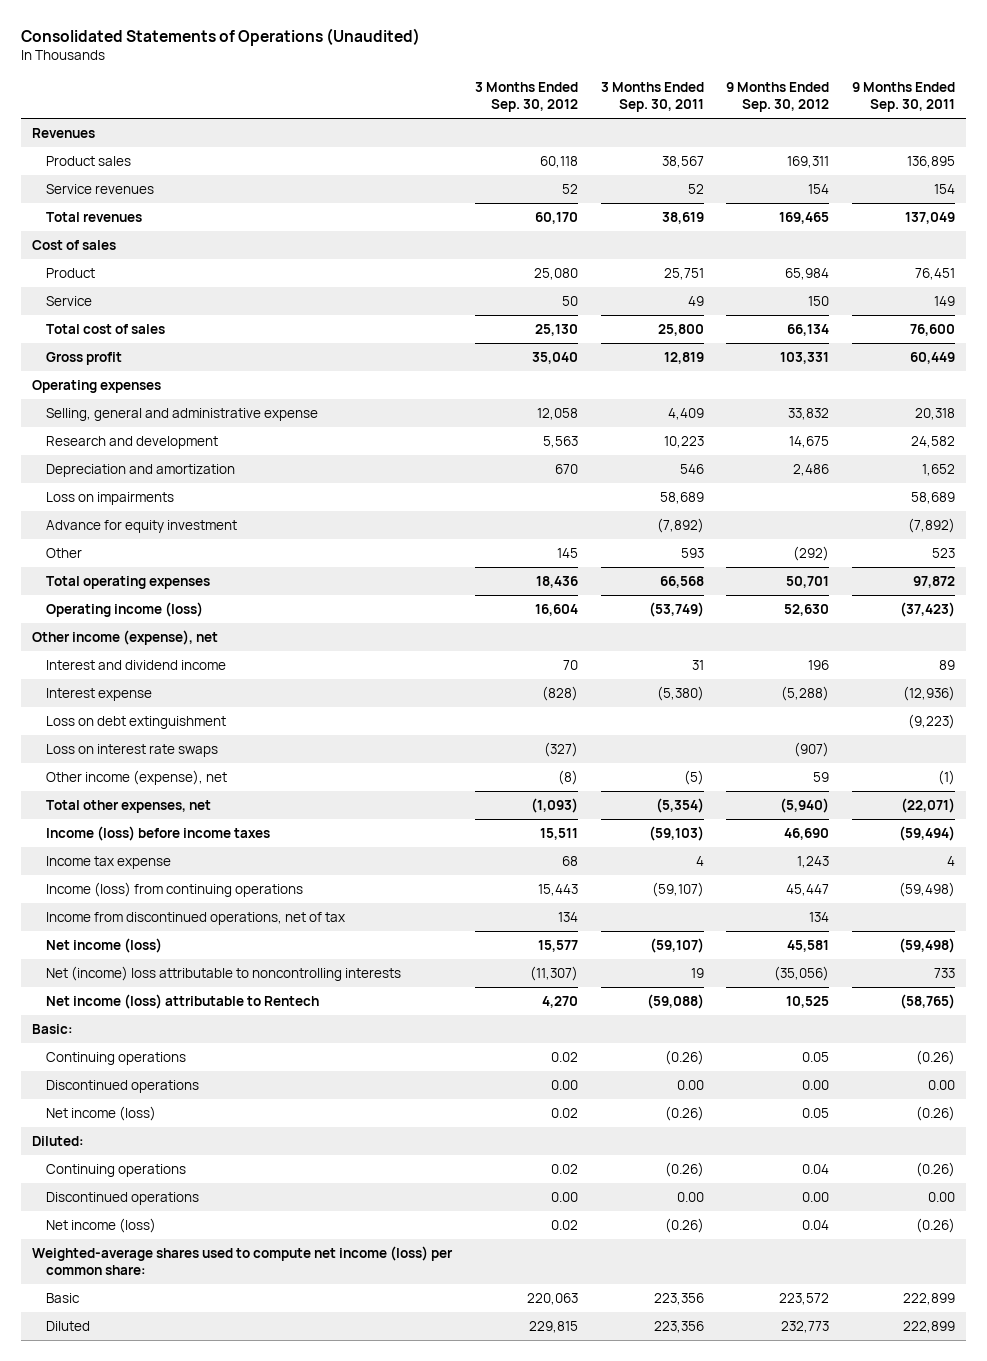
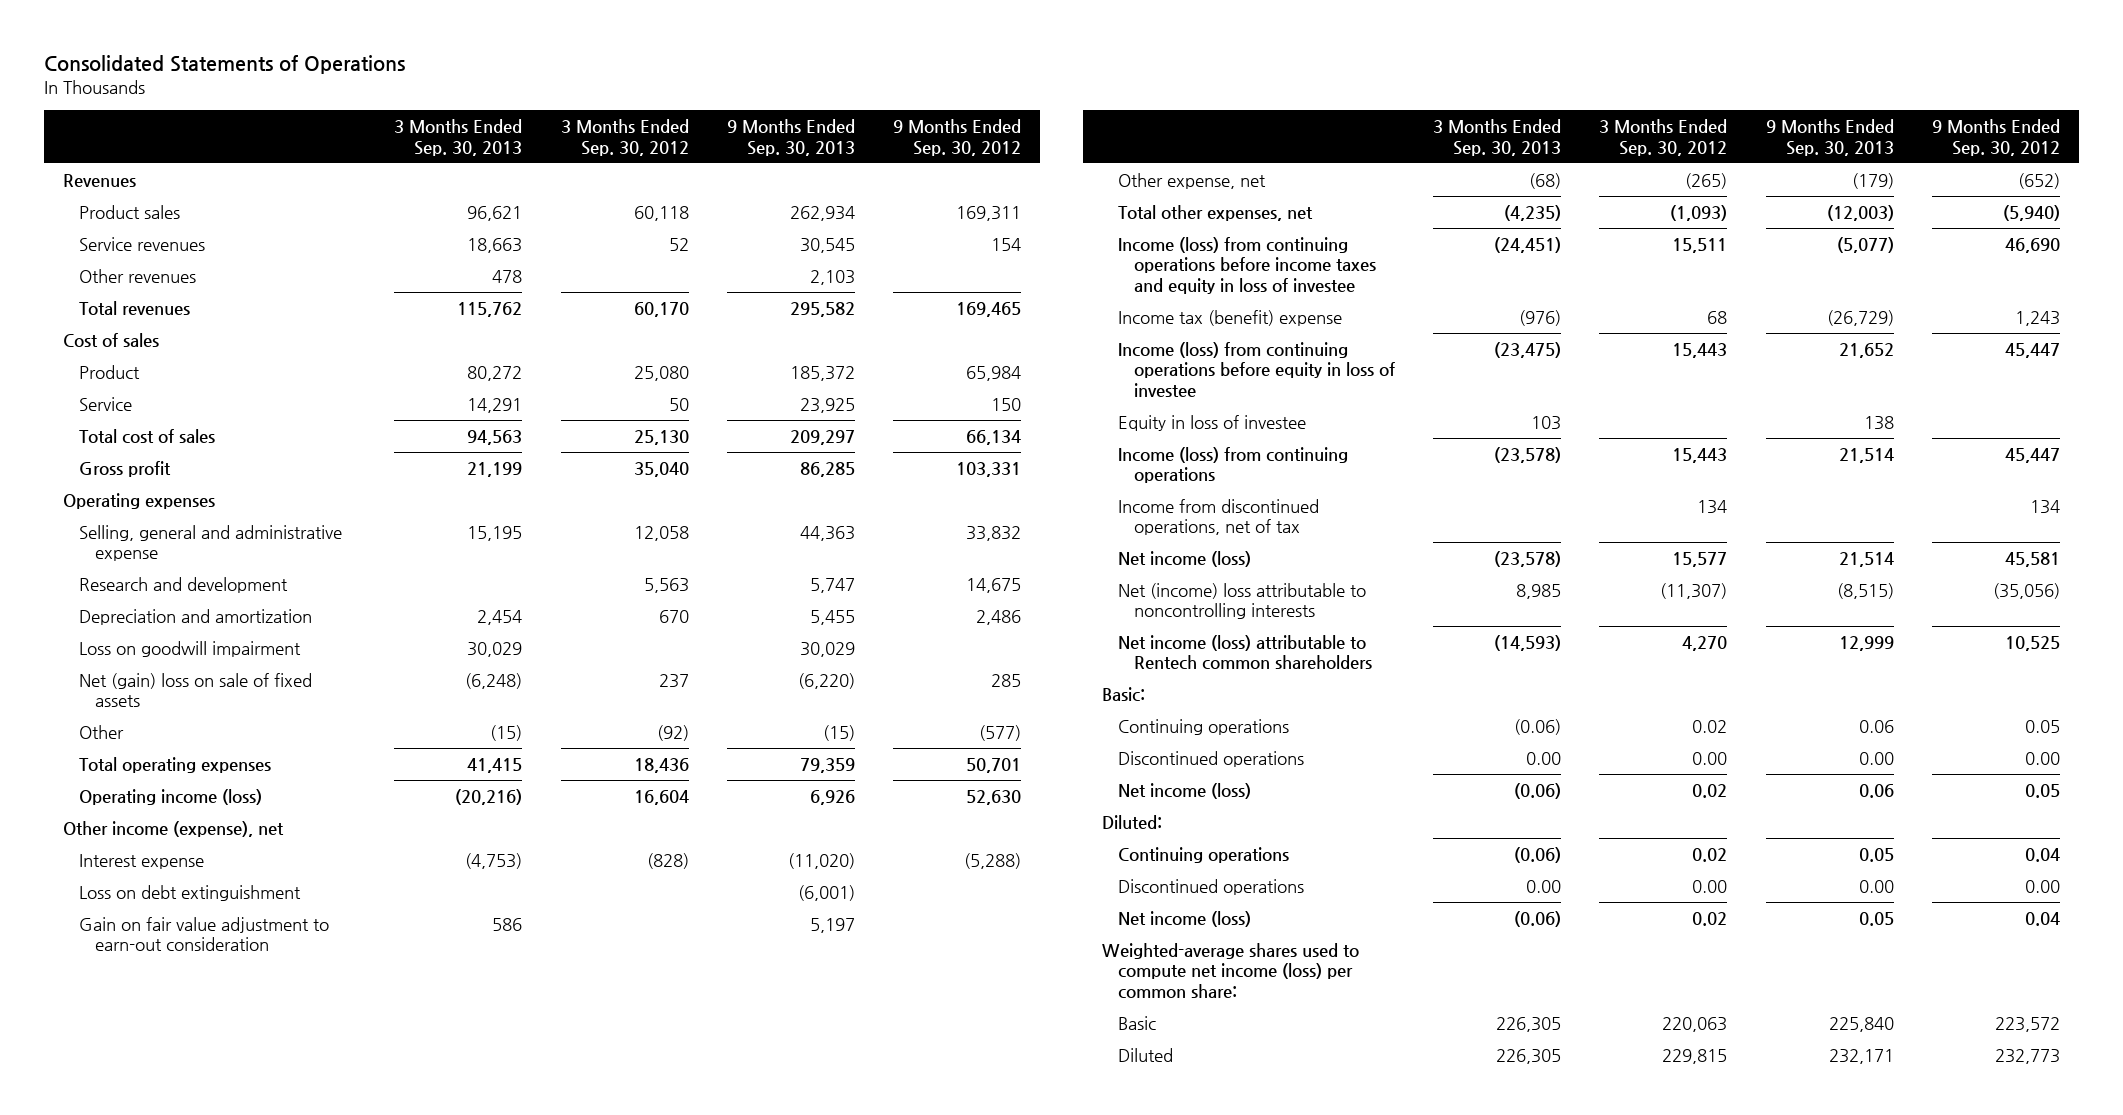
[21,27,421,46] Consolidated Statements of Operations (Unaudited) -> [43,55,405,75] Consolidated Statements of Operations
[600,82,704,113] 3 Months Ended Sep. 30, 2011 -> none
[851,82,955,113] 9 Months Ended Sep. 30, 2011 -> none
none -> [394,119,523,156] 3 Months Ended Sep. 30, 2013
none -> [726,119,855,156] 9 Months Ended Sep. 30, 2013
none -> [79,268,197,283] Other revenues
[45,519,237,533] Advance for equity investment -> none
[45,491,174,505] Loss on impairments -> [79,640,302,657] Loss on goodwill impairment
none -> [79,672,313,708] Net (gain) loss on sale of fixed assets
[556,547,578,558] 145 -> [656,724,689,741] (92)
[793,545,830,561] (292) -> [979,724,1022,741] (577)
[45,659,226,670] Interest and dividend income -> none
[45,743,218,757] Loss on interest rate swaps -> none
none -> [79,916,330,952] Gain on fair value adjustment to earn-out consideration
[45,769,227,785] Other income (expense), net -> [1117,172,1266,189] Other expense, net
[557,769,578,785] (8) -> [1685,172,1728,189] (265)
[813,771,830,782] 59 -> [2017,172,2060,189] (652)
[45,825,270,841] Income (loss) before income taxes -> [1117,236,1376,294] Income (loss) from continuing operations before income taxes and equity in loss of investee
[45,855,171,869] Income tax expense -> [1117,309,1342,326] Income tax (benefit) expense
none -> [1117,341,1395,397] Income (loss) from continuing operations before equity in loss of investee
none -> [1117,414,1306,431] Equity in loss of investee
[45,993,319,1009] Net income (loss) attributable to Rentech -> [1117,634,1372,671] Net income (loss) attributable to Rentech common shareholders

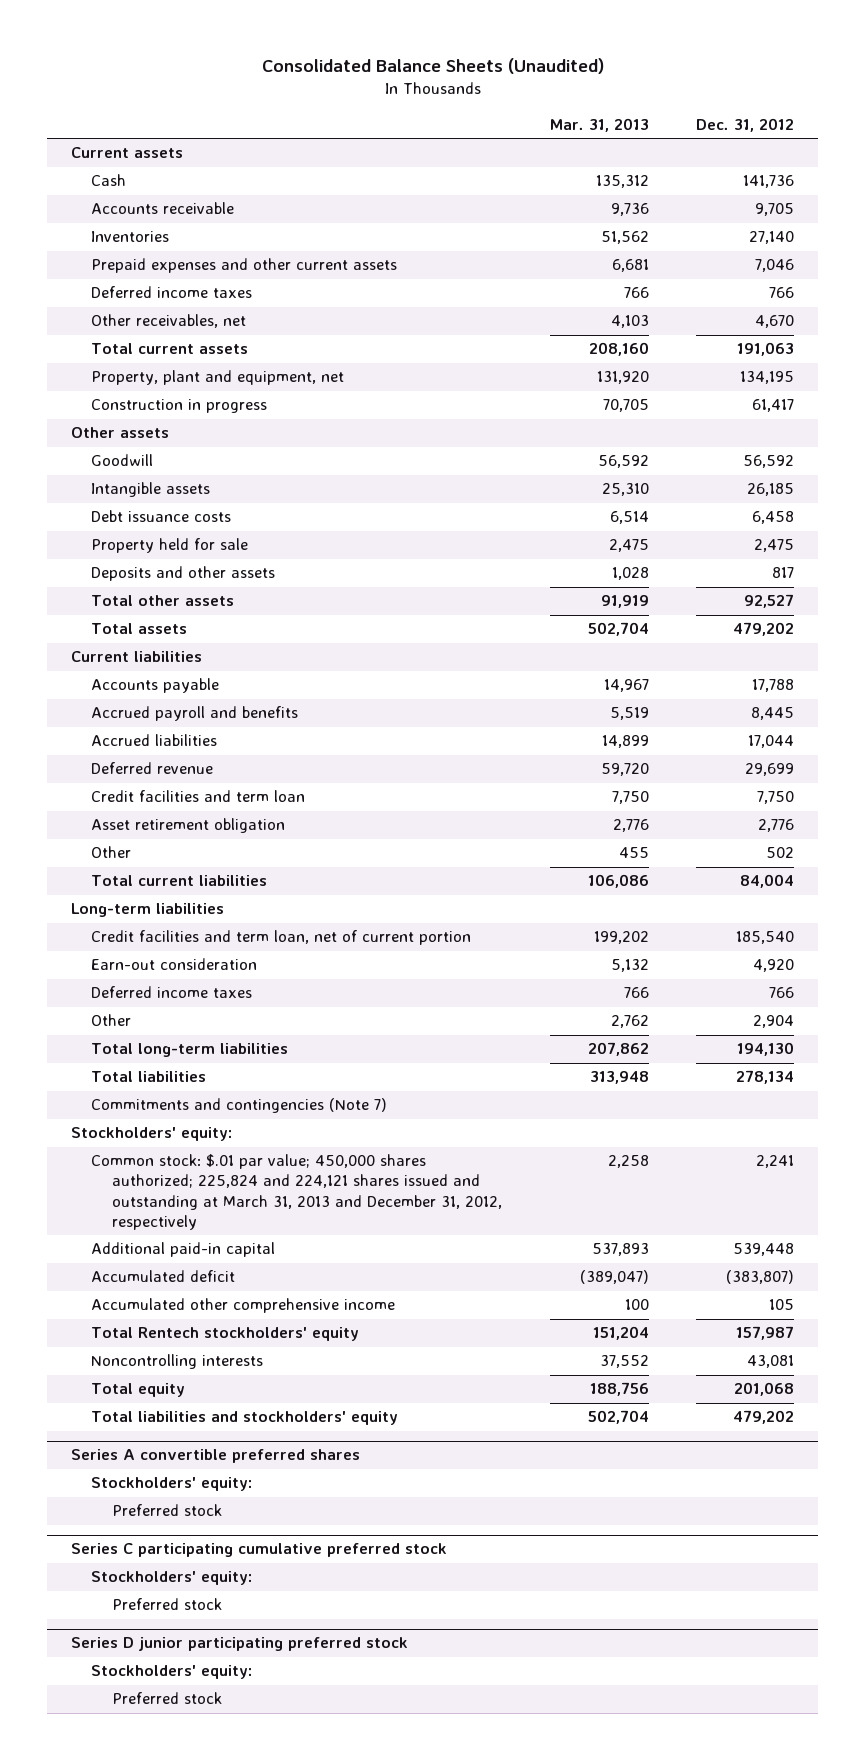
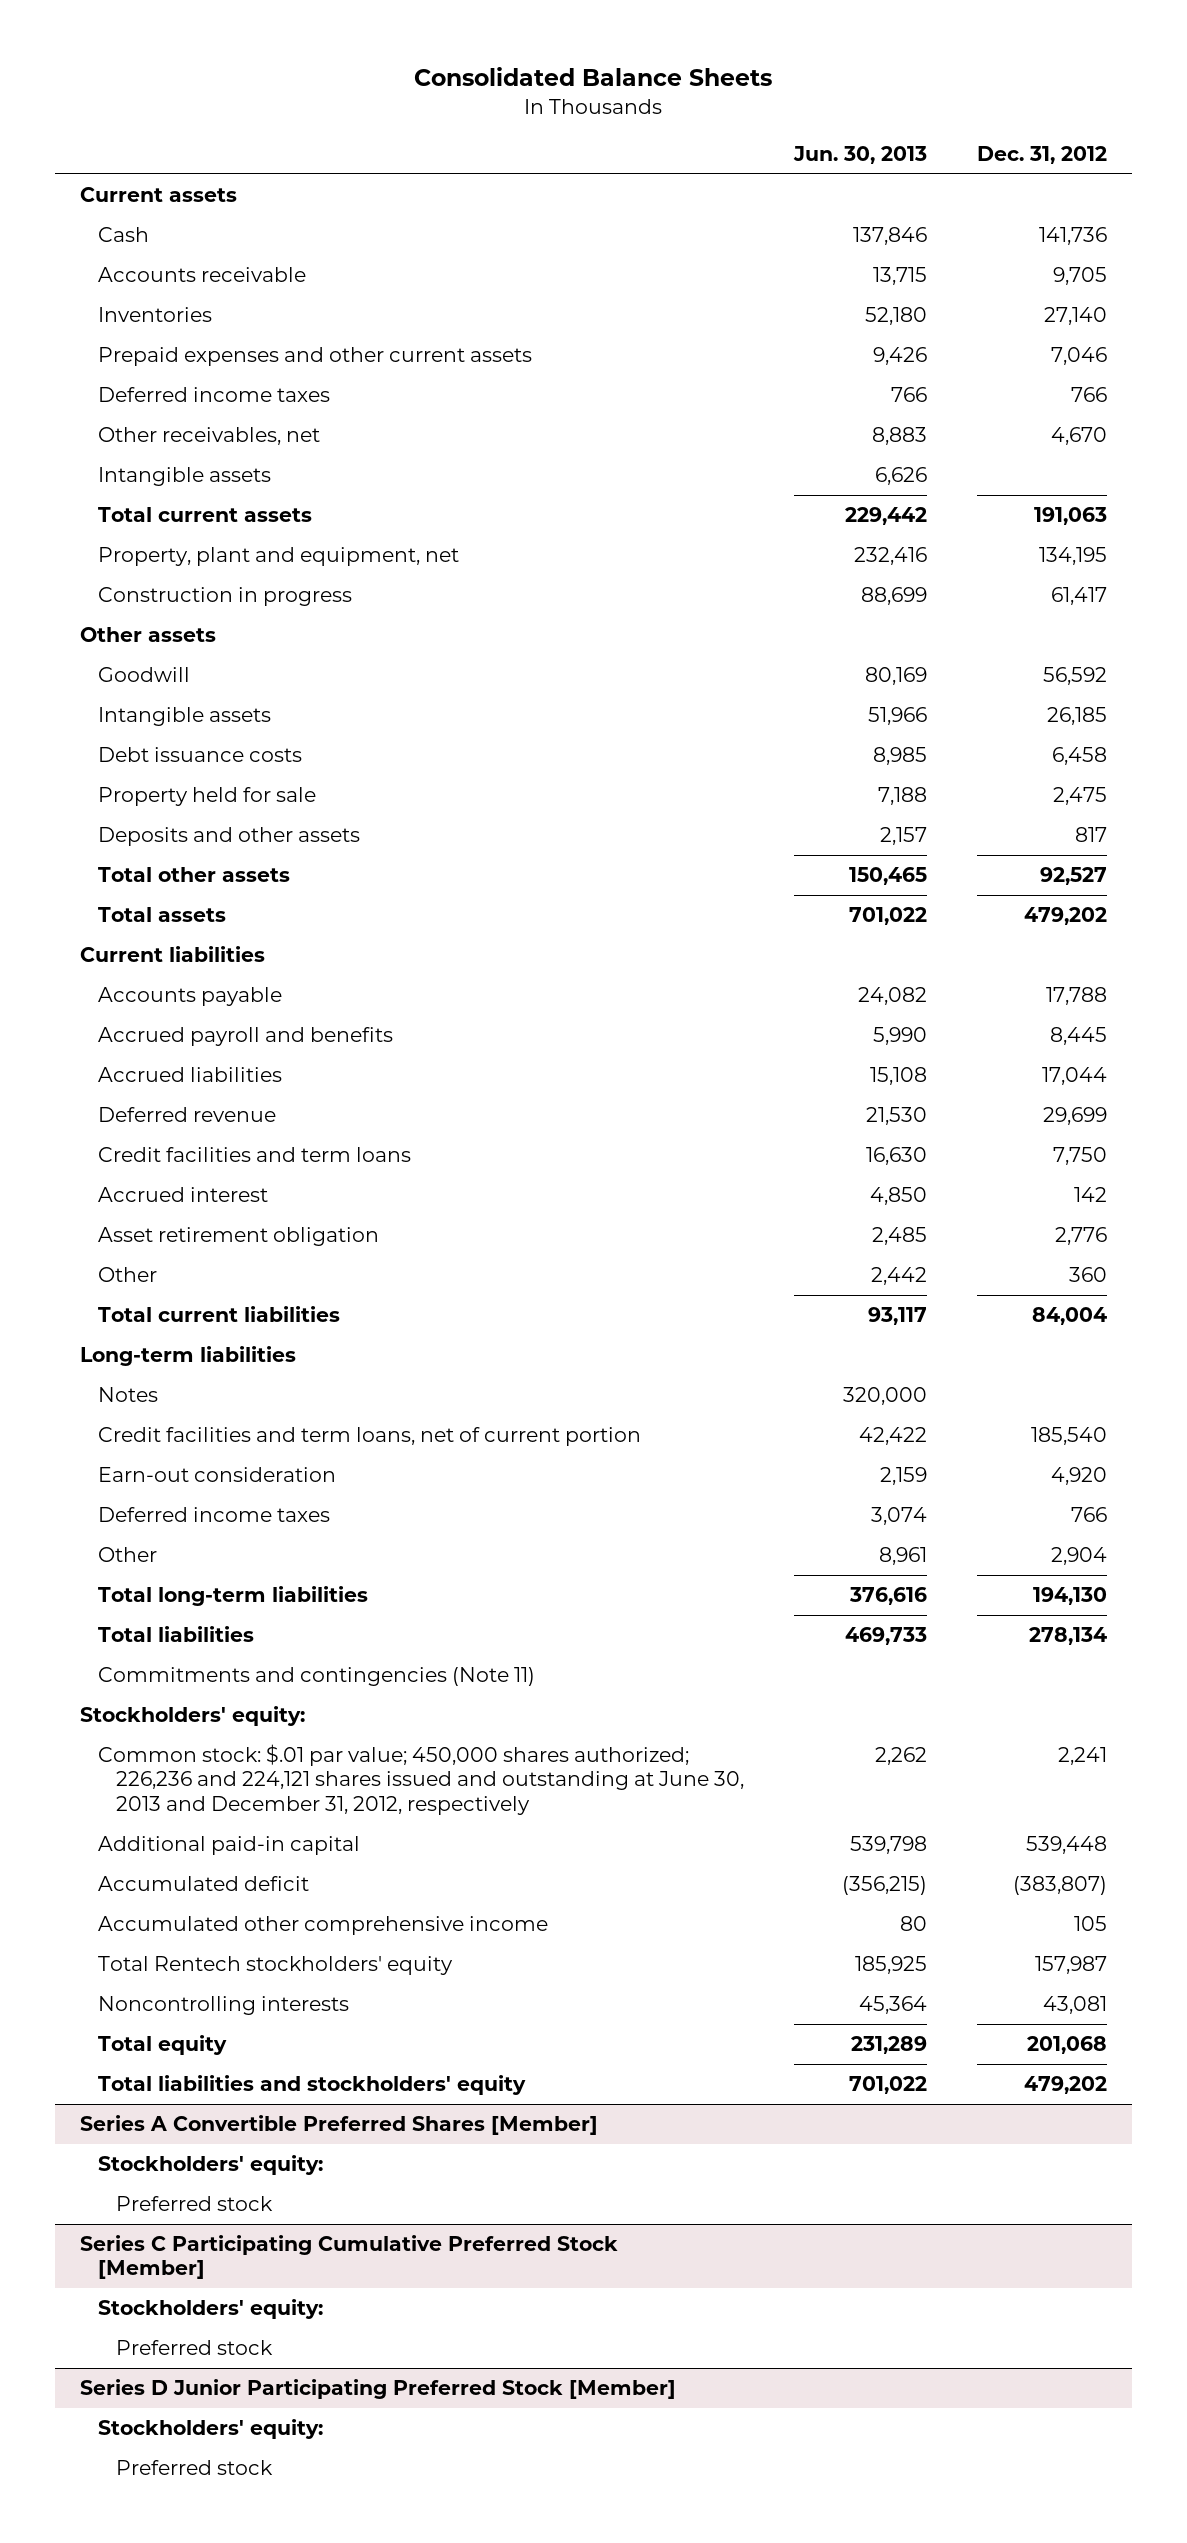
[261,58,604,75] Consolidated Balance Sheets (Unaudited) -> [414,67,773,87] Consolidated Balance Sheets
[549,117,649,132] Mar. 31, 2013 -> none
none -> [793,146,928,165] Jun. 30, 2013
none -> [97,466,271,486] Intangible assets
[91,790,306,803] Credit facilities and term loan -> [97,1146,411,1162] Credit facilities and term loans
none -> [97,1186,268,1202] Accrued interest
[766,847,795,859] 502 -> [1069,1266,1108,1282] 360
none -> [97,1386,158,1402] Notes
[91,930,472,946] Credit facilities and term loan, net of current portion -> [97,1426,641,1446] Credit facilities and term loans, net of current portion
[91,1098,388,1114] Commitments and contingencies (Note 7) -> [97,1666,535,1686] Commitments and contingencies (Note 11)
[91,1154,502,1230] Common stock: $.01 par value; 450,000 shares authorized; 225,824 and 224,121 shares issued and outstanding at March 31, 2013 and December 31, 2012, respectively -> [97,1743,745,1815] Common stock: $.01 par value; 450,000 shares authorized; 226,236 and 224,121 shares issued and outstanding at June 30, 2013 and December 31, 2012, respectively
[70,1449,360,1464] Series A convertible preferred shares -> [79,2114,598,2135] Series A Convertible Preferred Shares [Member]
[70,1543,447,1558] Series C participating cumulative preferred stock -> [79,2234,618,2280] Series C Participating Cumulative Preferred Stock [Member]
[70,1637,408,1652] Series D junior participating preferred stock -> [79,2378,676,2399] Series D Junior Participating Preferred Stock [Member]

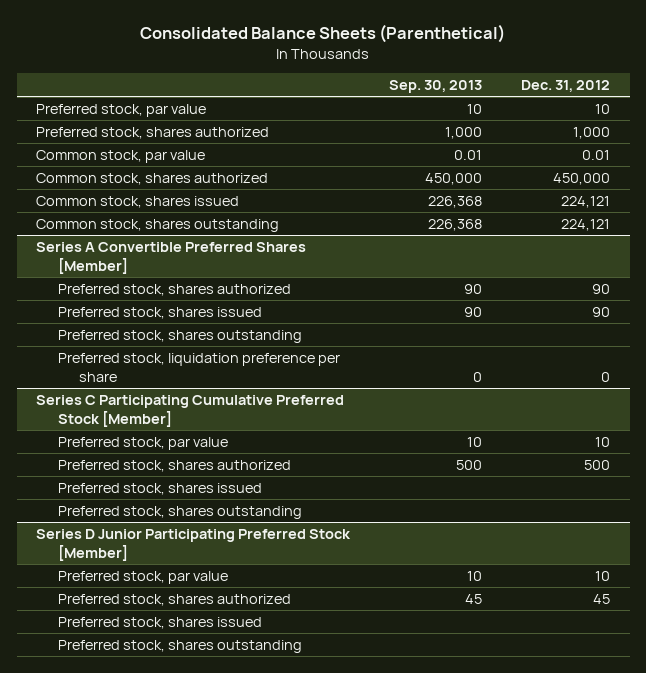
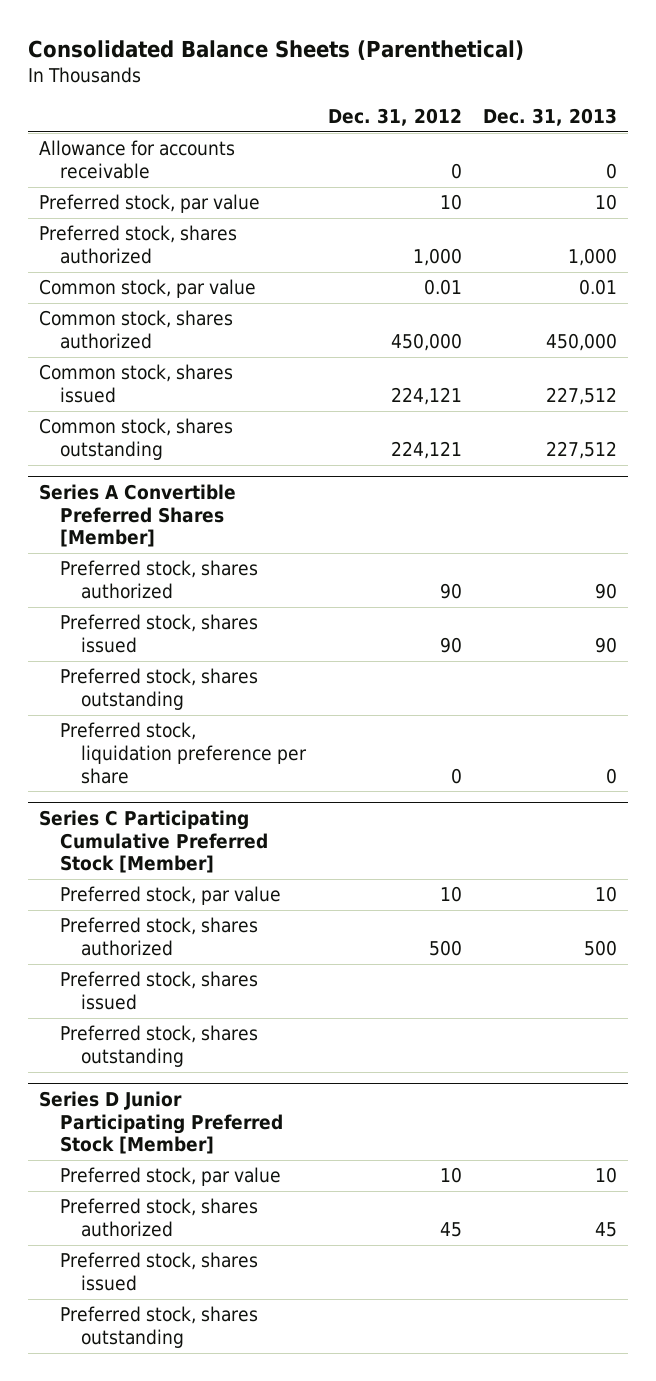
[389,80,483,94] Sep. 30, 2013 -> none
none -> [483,108,618,127] Dec. 31, 2013
none -> [38,140,235,180] Allowance for accounts receivable

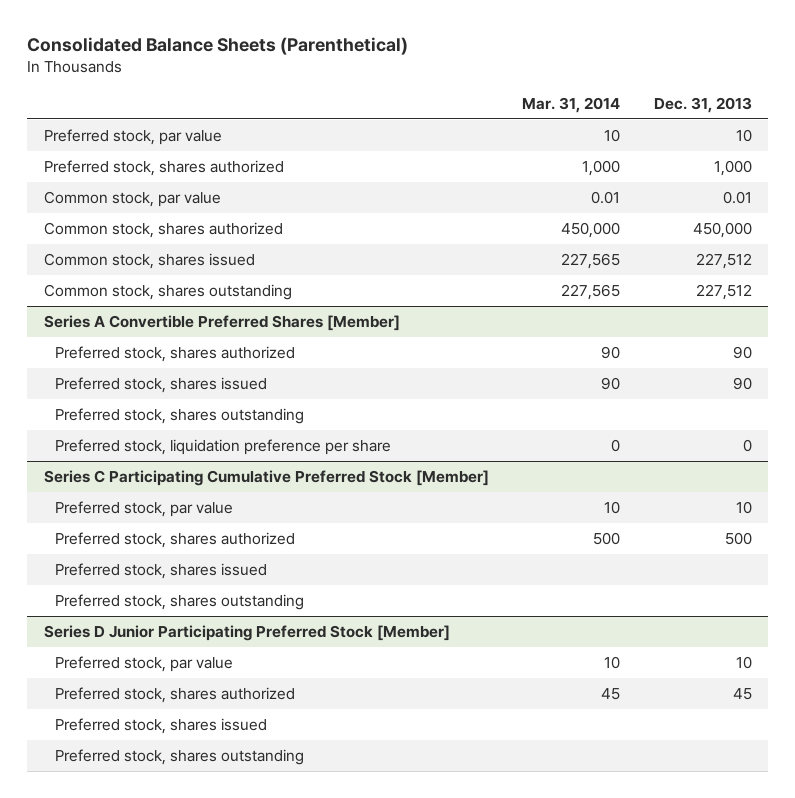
[327,108,462,127] Dec. 31, 2012 -> none
none -> [522,96,621,113] Mar. 31, 2014
[38,140,235,180] Allowance for accounts receivable -> none

